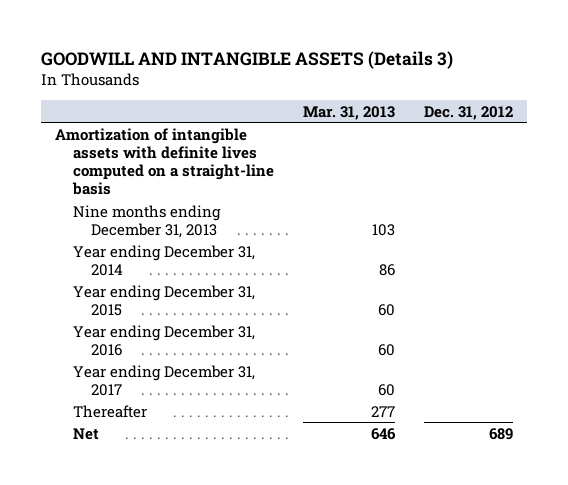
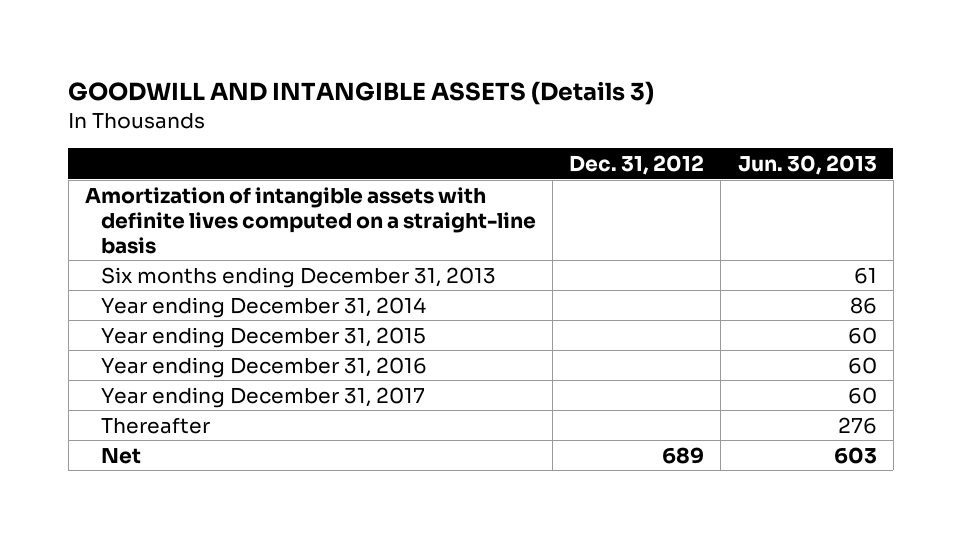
[303,105,396,120] Mar. 31, 2013 -> none
none -> [737,155,877,176] Jun. 30, 2013
[73,204,222,238] Nine months ending December 31, 2013 -> [101,266,497,288] Six months ending December 31, 2013

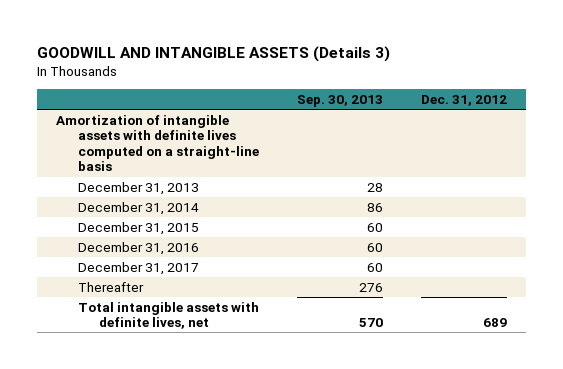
[737,155,877,176] Jun. 30, 2013 -> none
none -> [296,94,383,107] Sep. 30, 2013
[101,266,497,288] Six months ending December 31, 2013 -> [77,181,199,195] December 31, 2013
[101,296,427,318] Year ending December 31, 2014 -> [77,201,199,215] December 31, 2014
[101,326,427,348] Year ending December 31, 2015 -> [77,221,199,235] December 31, 2015
[101,356,428,378] Year ending December 31, 2016 -> [77,241,199,255] December 31, 2016
[101,386,426,408] Year ending December 31, 2017 -> [77,261,199,275] December 31, 2017
[101,447,142,464] Net -> [77,301,259,330] Total intangible assets with definite lives, net

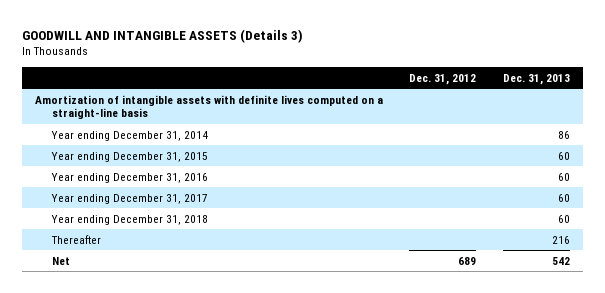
[296,94,383,107] Sep. 30, 2013 -> none
none -> [502,73,570,85] Dec. 31, 2013
[77,181,199,195] December 31, 2013 -> none
none -> [50,130,208,141] Year ending December 31, 2014
[77,201,199,215] December 31, 2014 -> [50,151,208,162] Year ending December 31, 2015
[77,221,199,235] December 31, 2015 -> [50,172,208,183] Year ending December 31, 2016
[77,241,199,255] December 31, 2016 -> [50,193,208,204] Year ending December 31, 2017
[77,261,199,275] December 31, 2017 -> [50,214,208,225] Year ending December 31, 2018
[77,301,259,330] Total intangible assets with definite lives, net -> [51,256,70,265] Net

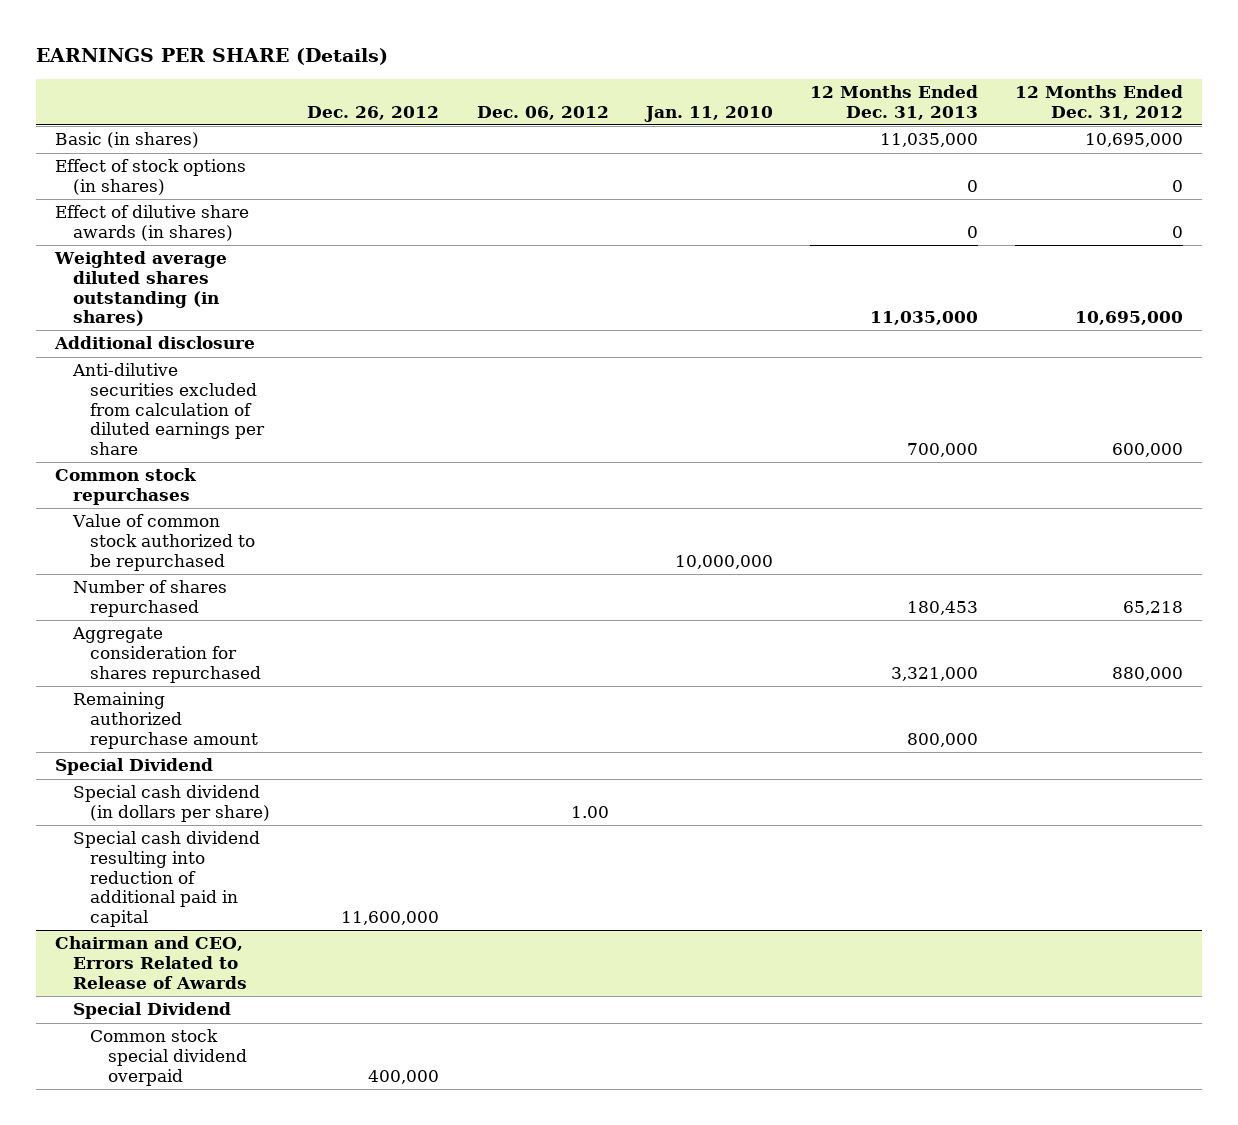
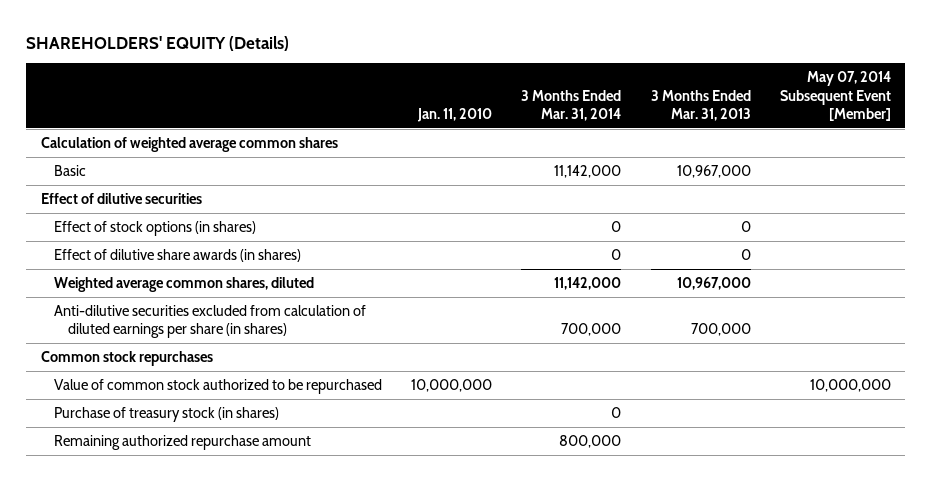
[36,48,389,66] EARNINGS PER SHARE (Details) -> [26,35,290,51] SHAREHOLDERS' EQUITY (Details)
[307,105,440,120] Dec. 26, 2012 -> none
[476,105,609,120] Dec. 06, 2012 -> none
[809,84,978,120] 12 Months Ended Dec. 31, 2013 -> none
[1014,84,1183,120] 12 Months Ended Dec. 31, 2012 -> none
none -> [521,89,622,121] 3 Months Ended Mar. 31, 2014
none -> [650,89,751,121] 3 Months Ended Mar. 31, 2013
none -> [779,71,891,121] May 07, 2014 Subsequent Event [Member]
none -> [40,136,338,152] Calculation of weighted average common shares
[54,132,199,149] Basic (in shares) -> [54,164,87,176] Basic
none -> [40,192,202,204] Effect of dilutive securities
[53,336,255,350] Additional disclosure -> none
[53,251,227,327] Weighted average diluted shares outstanding (in shares) -> [54,276,315,292] Weighted average common shares, diluted
[71,363,266,455] Anti-dilutive securities excluded from calculation of diluted earnings per share -> [54,304,367,339] Anti-dilutive securities excluded from calculation of diluted earnings per share (in shares)
[71,627,262,683] Aggregate consideration for shares repurchased -> none
[72,580,227,617] Number of shares repurchased -> [54,406,280,422] Purchase of treasury stock (in shares)
[54,758,213,776] Special Dividend -> none
[72,785,271,822] Special cash dividend (in dollars per share) -> none
[72,831,260,927] Special cash dividend resulting into reduction of additional paid in capital -> none
[54,936,247,989] Chairman and CEO, Errors Related to Release of Awards -> none
[72,1002,231,1020] Special Dividend -> none
[90,1029,247,1086] Common stock special dividend overpaid -> none

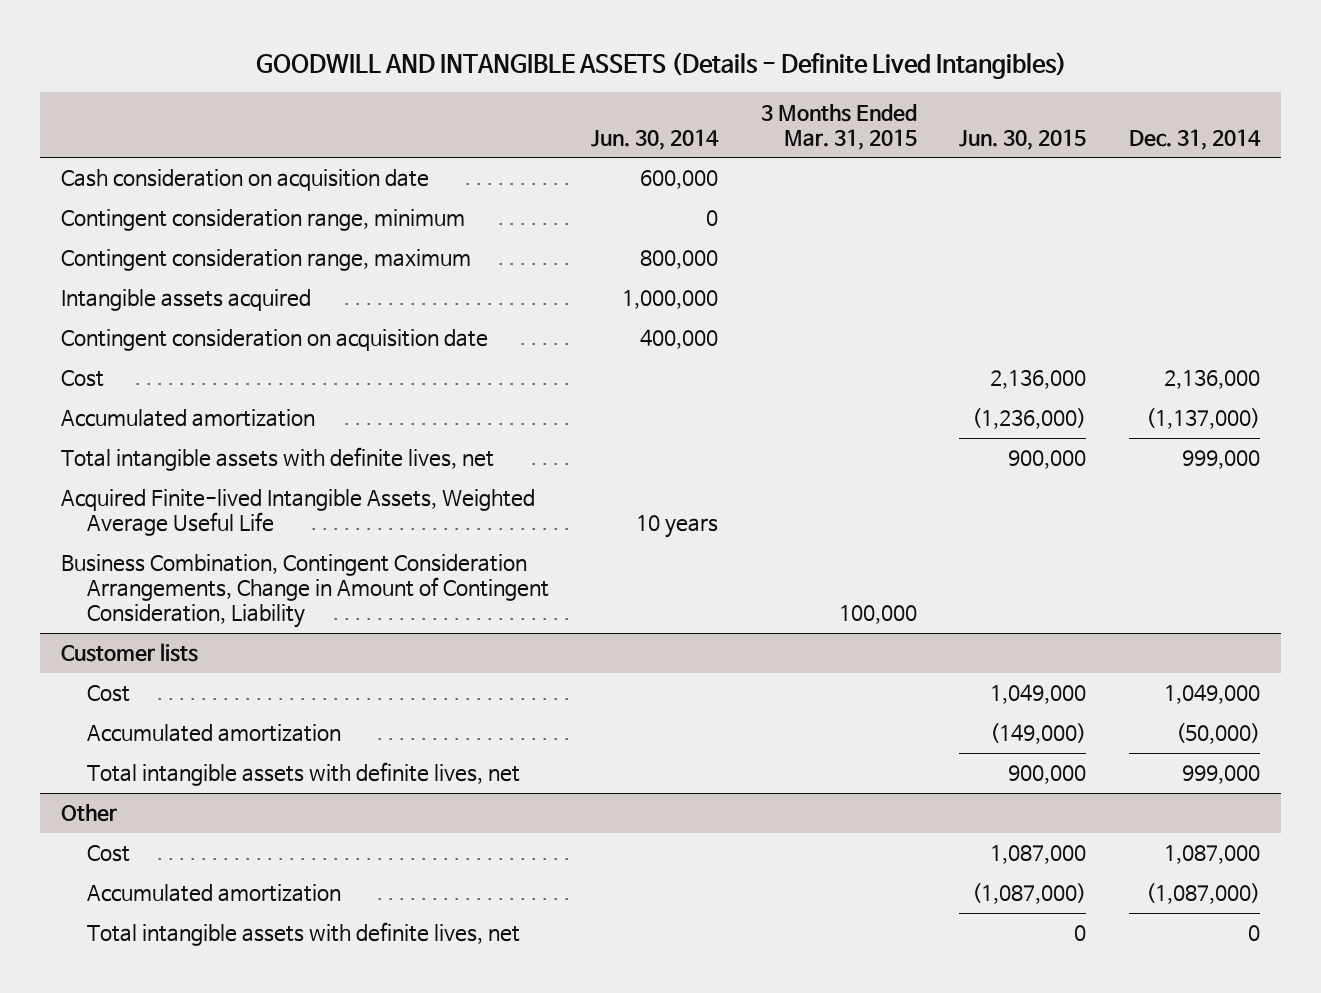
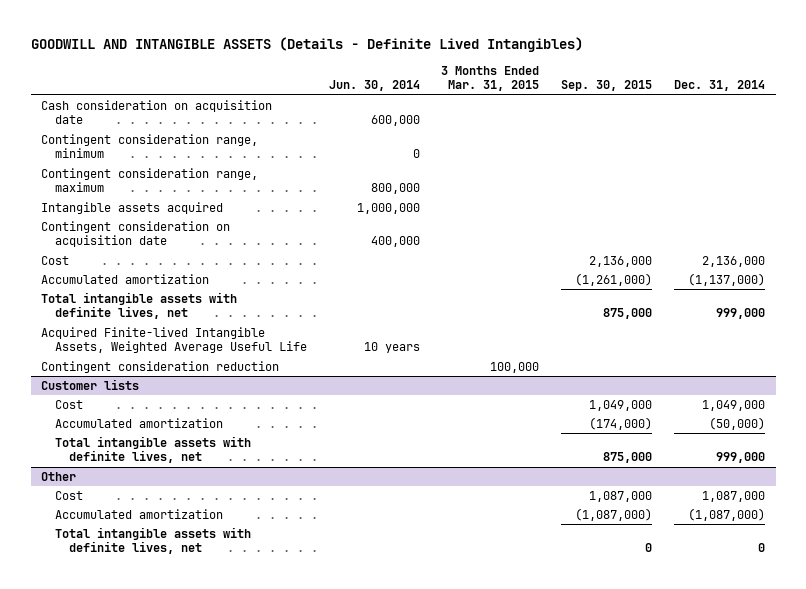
[959,128,1087,150] Jun. 30, 2015 -> none
none -> [561,80,653,92] Sep. 30, 2015
[61,554,549,629] Business Combination, Contingent Consideration Arrangements, Change in Amount of Contingent Consideration, Liability -> [41,360,280,373] Contingent consideration reduction

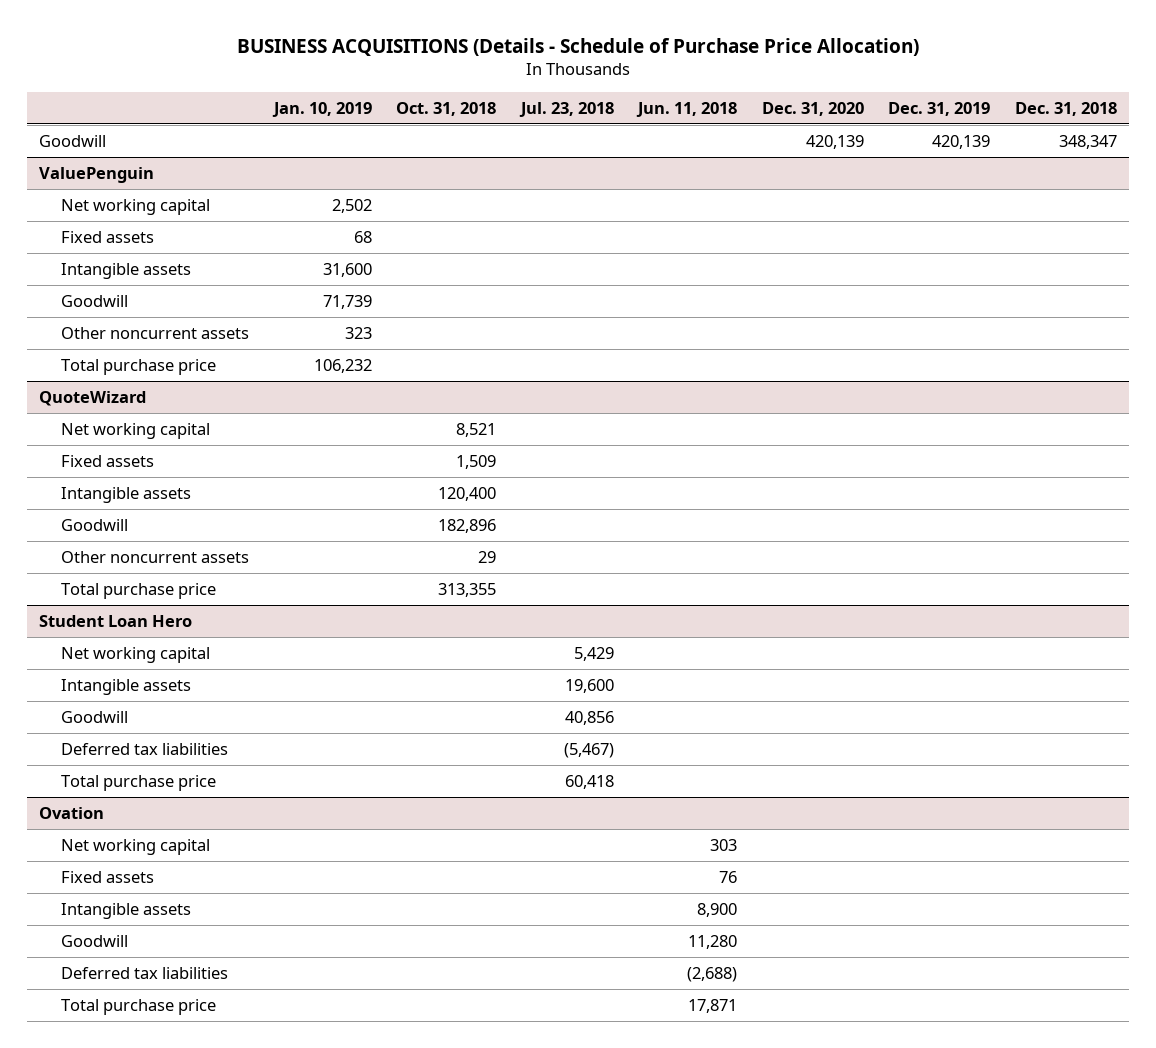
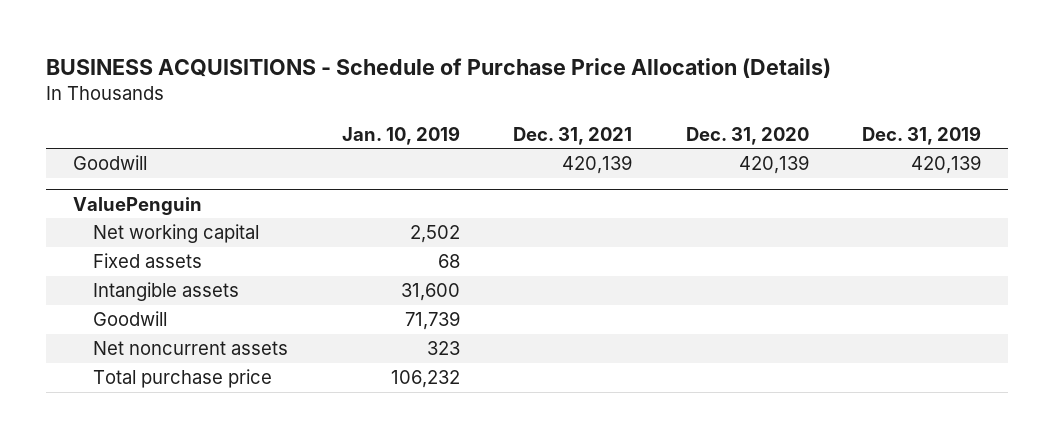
[236,37,919,56] BUSINESS ACQUISITIONS (Details - Schedule of Purchase Price Allocation) -> [46,58,832,79] BUSINESS ACQUISITIONS - Schedule of Purchase Price Allocation (Details)
[396,101,497,116] Oct. 31, 2018 -> none
[518,101,614,117] Jul. 23, 2018 -> none
[636,101,738,117] Jun. 11, 2018 -> none
[1014,101,1117,116] Dec. 31, 2018 -> none
none -> [513,126,633,145] Dec. 31, 2021
[61,327,250,340] Other noncurrent assets -> [92,341,288,356] Net noncurrent assets
[39,391,147,407] QuoteWizard -> none
[61,423,211,440] Net working capital -> none
[61,455,155,468] Fixed assets -> none
[61,487,192,504] Intangible assets -> none
[61,519,129,532] Goodwill -> none
[61,551,250,564] Other noncurrent assets -> none
[61,583,217,600] Total purchase price -> none
[39,615,193,628] Student Loan Hero -> none
[61,647,211,664] Net working capital -> none
[61,679,192,696] Intangible assets -> none
[61,711,129,724] Goodwill -> none
[61,743,229,756] Deferred tax liabilities -> none
[61,775,217,792] Total purchase price -> none
[39,807,105,820] Ovation -> none
[61,839,211,856] Net working capital -> none
[61,871,155,884] Fixed assets -> none
[61,903,192,920] Intangible assets -> none
[61,935,129,948] Goodwill -> none
[61,967,229,980] Deferred tax liabilities -> none
[61,999,217,1016] Total purchase price -> none

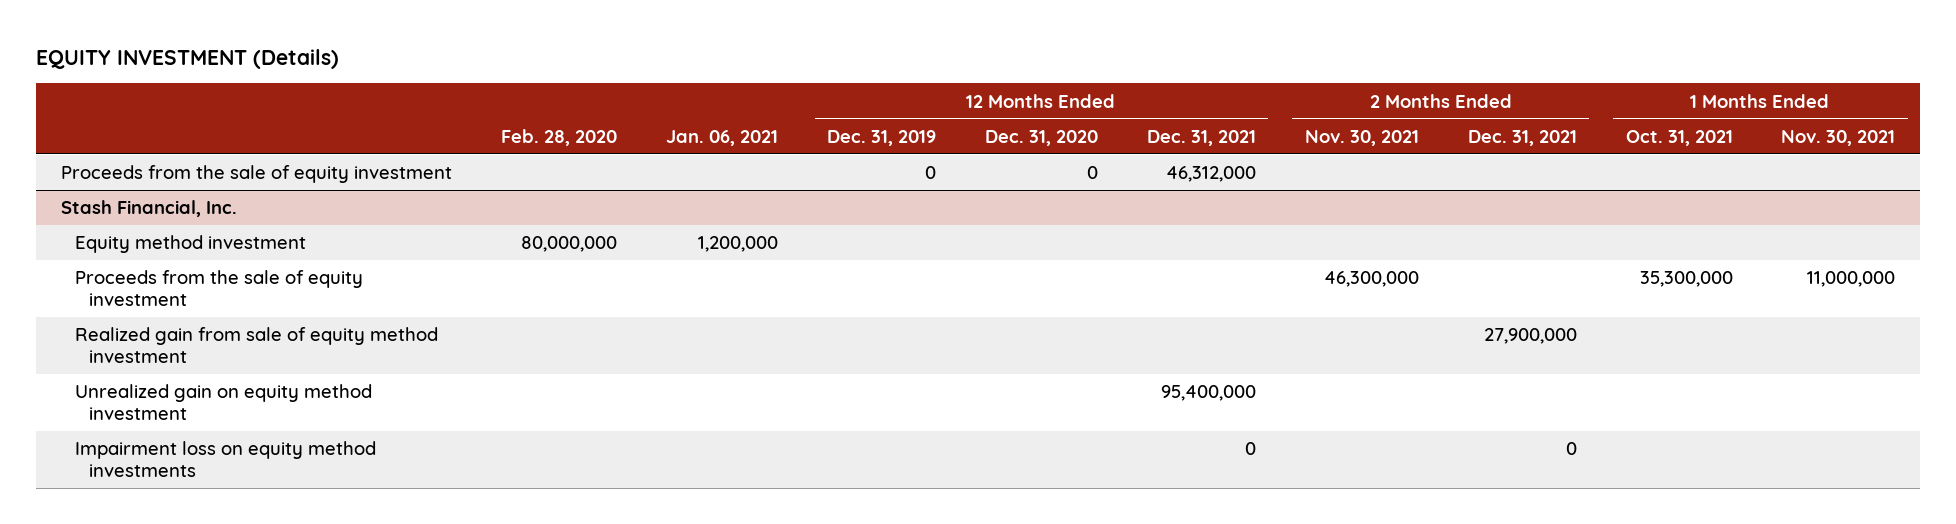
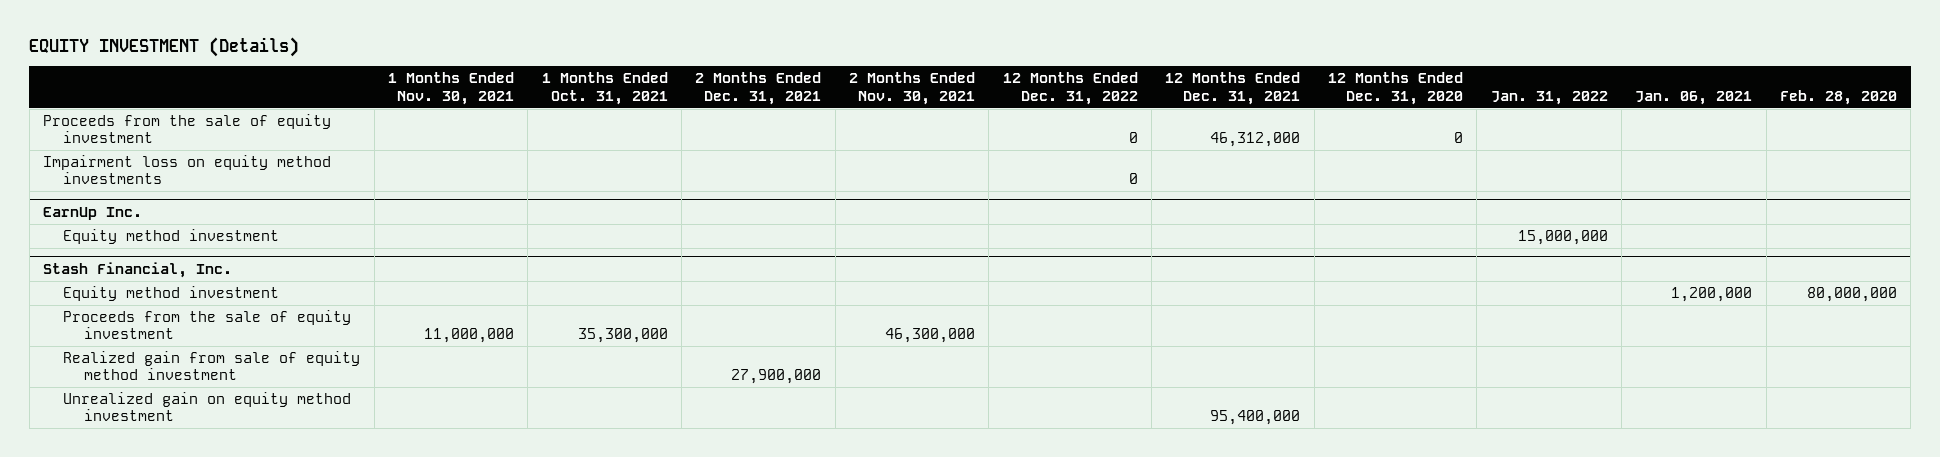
[826,129,936,146] Dec. 31, 2019 -> none
none -> [1002,72,1138,105] 12 Months Ended Dec. 31, 2022
none -> [1490,90,1608,105] Jan. 31, 2022
none -> [43,155,332,185] Impairment loss on equity method investments
none -> [43,206,143,220] EarnUp Inc.
none -> [63,229,280,245] Equity method investment
[74,441,376,477] Impairment loss on equity method investments -> none

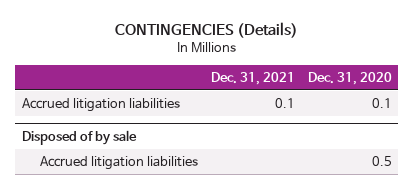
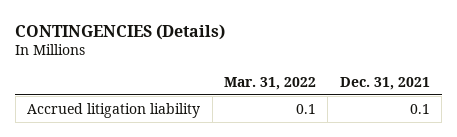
[307,71,392,85] Dec. 31, 2020 -> none
none -> [224,76,317,90] Mar. 31, 2022
[21,129,137,145] Disposed of by sale -> none
[40,155,199,170] Accrued litigation liabilities -> none
[21,97,180,112] Accrued litigation liabilities -> [27,102,201,118] Accrued litigation liability

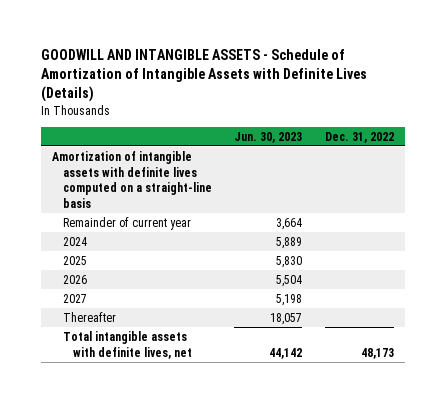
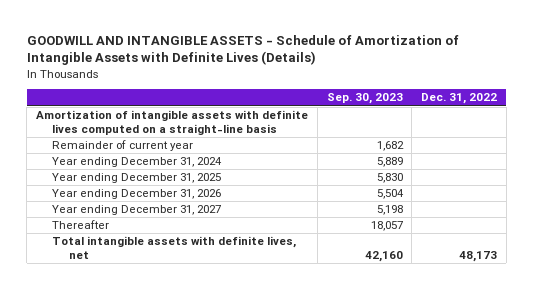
[234,131,303,143] Jun. 30, 2023 -> none
none -> [326,93,403,105] Sep. 30, 2023
[62,236,87,246] 2024 -> [52,157,223,168] Year ending December 31, 2024
[62,255,87,265] 2025 -> [52,173,222,184] Year ending December 31, 2025
[62,274,87,284] 2026 -> [52,189,222,200] Year ending December 31, 2026
[62,293,87,303] 2027 -> [52,205,222,216] Year ending December 31, 2027

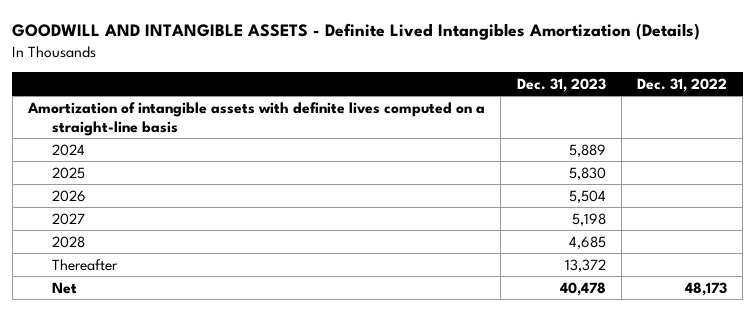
[26,34,459,66] GOODWILL AND INTANGIBLE ASSETS - Schedule of Amortization of Intangible Assets with Definite Lives (Details) -> [12,23,701,41] GOODWILL AND INTANGIBLE ASSETS - Definite Lived Intangibles Amortization (Details)
[326,93,403,105] Sep. 30, 2023 -> none
none -> [516,77,606,92] Dec. 31, 2023
[52,140,194,152] Remainder of current year -> none
[52,157,223,168] Year ending December 31, 2024 -> [51,143,85,156] 2024
[52,173,222,184] Year ending December 31, 2025 -> [51,166,85,179] 2025
[52,189,222,200] Year ending December 31, 2026 -> [51,189,86,202] 2026
[52,205,222,216] Year ending December 31, 2027 -> [51,212,85,225] 2027
none -> [51,235,85,248] 2028
[52,236,297,259] Total intangible assets with definite lives, net -> [51,281,77,294] Net

